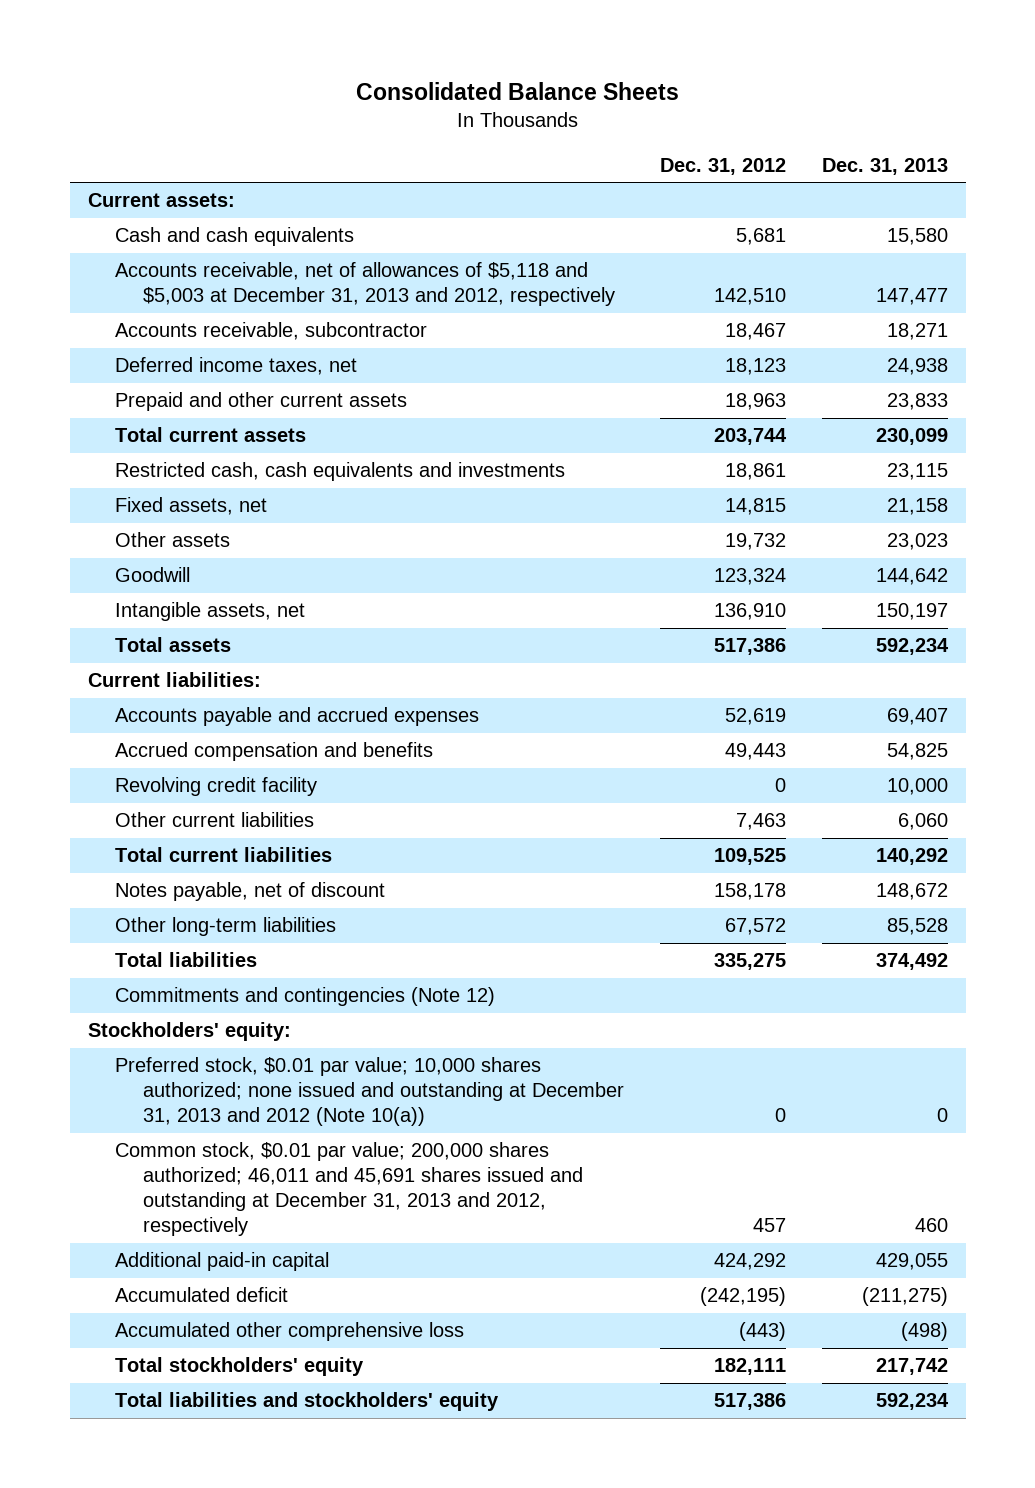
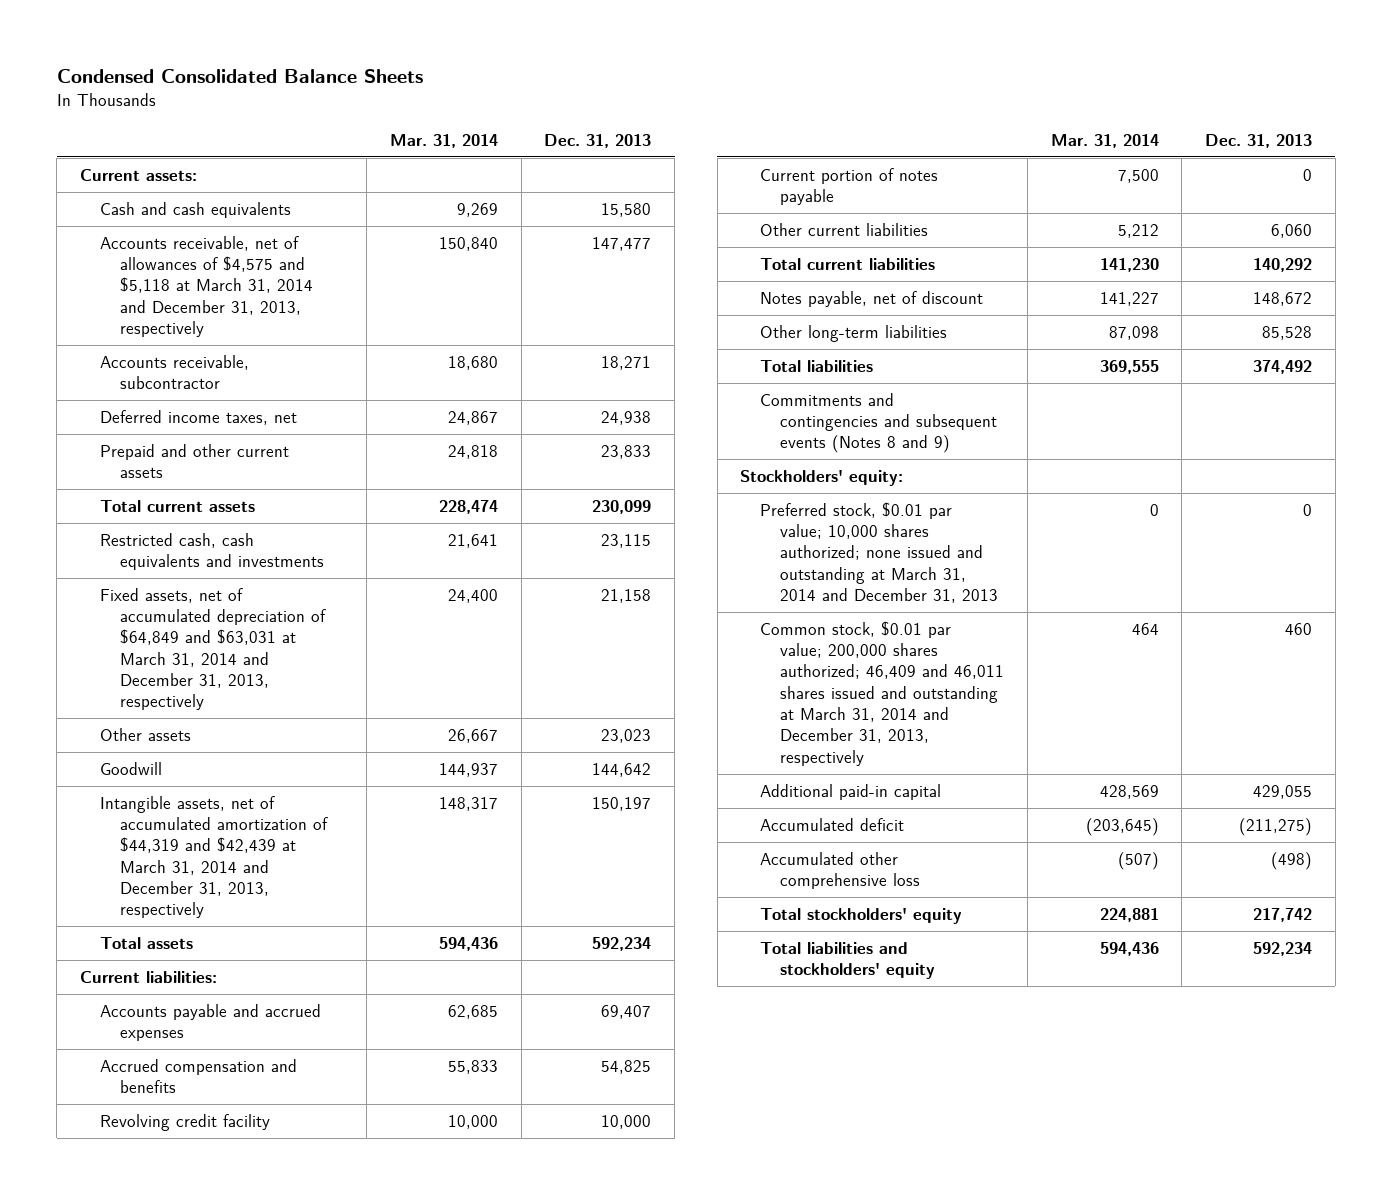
[355,82,679,101] Consolidated Balance Sheets -> [56,68,423,83] Condensed Consolidated Balance Sheets
[659,157,786,175] Dec. 31, 2012 -> none
none -> [390,133,499,148] Mar. 31, 2014
[115,262,615,307] Accounts receivable, net of allowances of $5,118 and $5,003 at December 31, 2013 and 2012, respectively -> [99,235,313,338] Accounts receivable, net of allowances of $4,575 and $5,118 at March 31, 2014 and December 31, 2013, respectively
[115,497,268,516] Fixed assets, net -> [99,587,326,711] Fixed assets, net of accumulated depreciation of $64,849 and $63,031 at March 31, 2014 and December 31, 2013, respectively
[115,602,306,622] Intangible assets, net -> [99,795,328,919] Intangible assets, net of accumulated amortization of $44,319 and $42,439 at March 31, 2014 and December 31, 2013, respectively
none -> [760,167,939,206] Current portion of notes payable
[115,987,496,1007] Commitments and contingencies (Note 12) -> [760,392,998,454] Commitments and contingencies and subsequent events (Notes 8 and 9)
[115,1057,624,1127] Preferred stock, $0.01 par value; 10,000 shares authorized; none issued and outstanding at December 31, 2013 and 2012 (Note 10(a)) -> [760,501,999,604] Preferred stock, $0.01 par value; 10,000 shares authorized; none issued and outstanding at March 31, 2014 and December 31, 2013
[115,1142,583,1237] Common stock, $0.01 par value; 200,000 shares authorized; 46,011 and 45,691 shares issued and outstanding at December 31, 2013 and 2012, respectively -> [760,620,1005,766] Common stock, $0.01 par value; 200,000 shares authorized; 46,409 and 46,011 shares issued and outstanding at March 31, 2014 and December 31, 2013, respectively

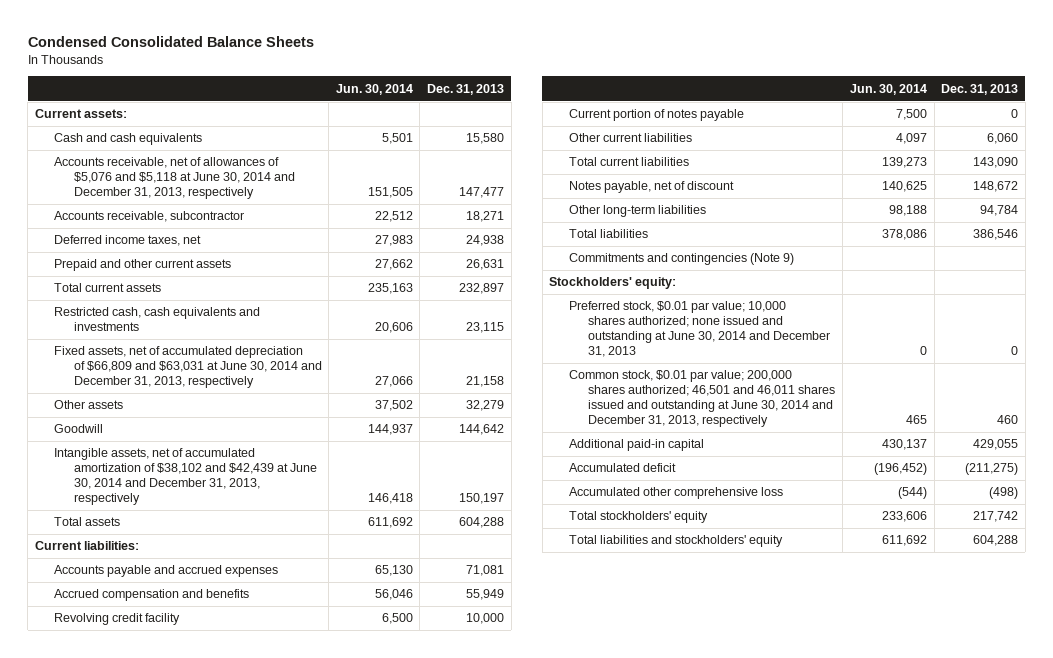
[390,133,499,148] Mar. 31, 2014 -> none
none -> [335,83,413,95] Jun. 30, 2014
[99,235,313,338] Accounts receivable, net of allowances of $4,575 and $5,118 at March 31, 2014 and December 31, 2013, respectively -> [54,157,295,199] Accounts receivable, net of allowances of $5,076 and $5,118 at June 30, 2014 and December 31, 2013, respectively
[601,444,652,459] 23,833 -> [466,259,505,271] 26,631
[592,499,652,514] 230,099 -> [459,283,505,295] 232,897
[99,587,326,711] Fixed assets, net of accumulated depreciation of $64,849 and $63,031 at March 31, 2014 and December 31, 2013, respectively -> [54,346,322,388] Fixed assets, net of accumulated depreciation of $66,809 and $63,031 at June 30, 2014 and December 31, 2013, respectively
[601,728,652,743] 23,023 -> [466,400,505,412] 32,279
[99,795,328,919] Intangible assets, net of accumulated amortization of $44,319 and $42,439 at March 31, 2014 and December 31, 2013, respectively -> [54,448,317,505] Intangible assets, net of accumulated amortization of $38,102 and $42,439 at June 30, 2014 and December 31, 2013, respectively
[592,936,652,951] 592,234 -> [459,517,505,529] 604,288
[601,1004,652,1019] 69,407 -> [466,565,505,577] 71,081
[601,1059,652,1074] 54,825 -> [466,589,505,601] 55,949
[1253,257,1313,272] 140,292 -> [973,157,1019,169] 143,090
[1262,325,1313,340] 85,528 -> [980,205,1019,217] 94,784
[1253,359,1313,374] 374,492 -> [973,229,1019,241] 386,546
[760,392,998,454] Commitments and contingencies and subsequent events (Notes 8 and 9) -> [568,253,794,266] Commitments and contingencies (Note 9)
[760,501,999,604] Preferred stock, $0.01 par value; 10,000 shares authorized; none issued and outstanding at March 31, 2014 and December 31, 2013 -> [568,301,830,357] Preferred stock, $0.01 par value; 10,000 shares authorized; none issued and outstanding at June 30, 2014 and December 31, 2013
[760,620,1005,766] Common stock, $0.01 par value; 200,000 shares authorized; 46,409 and 46,011 shares issued and outstanding at March 31, 2014 and December 31, 2013, respectively -> [568,370,835,427] Common stock, $0.01 par value; 200,000 shares authorized; 46,501 and 46,011 shares issued and outstanding at June 30, 2014 and December 31, 2013, respectively
[1253,941,1313,956] 592,234 -> [973,535,1019,547] 604,288

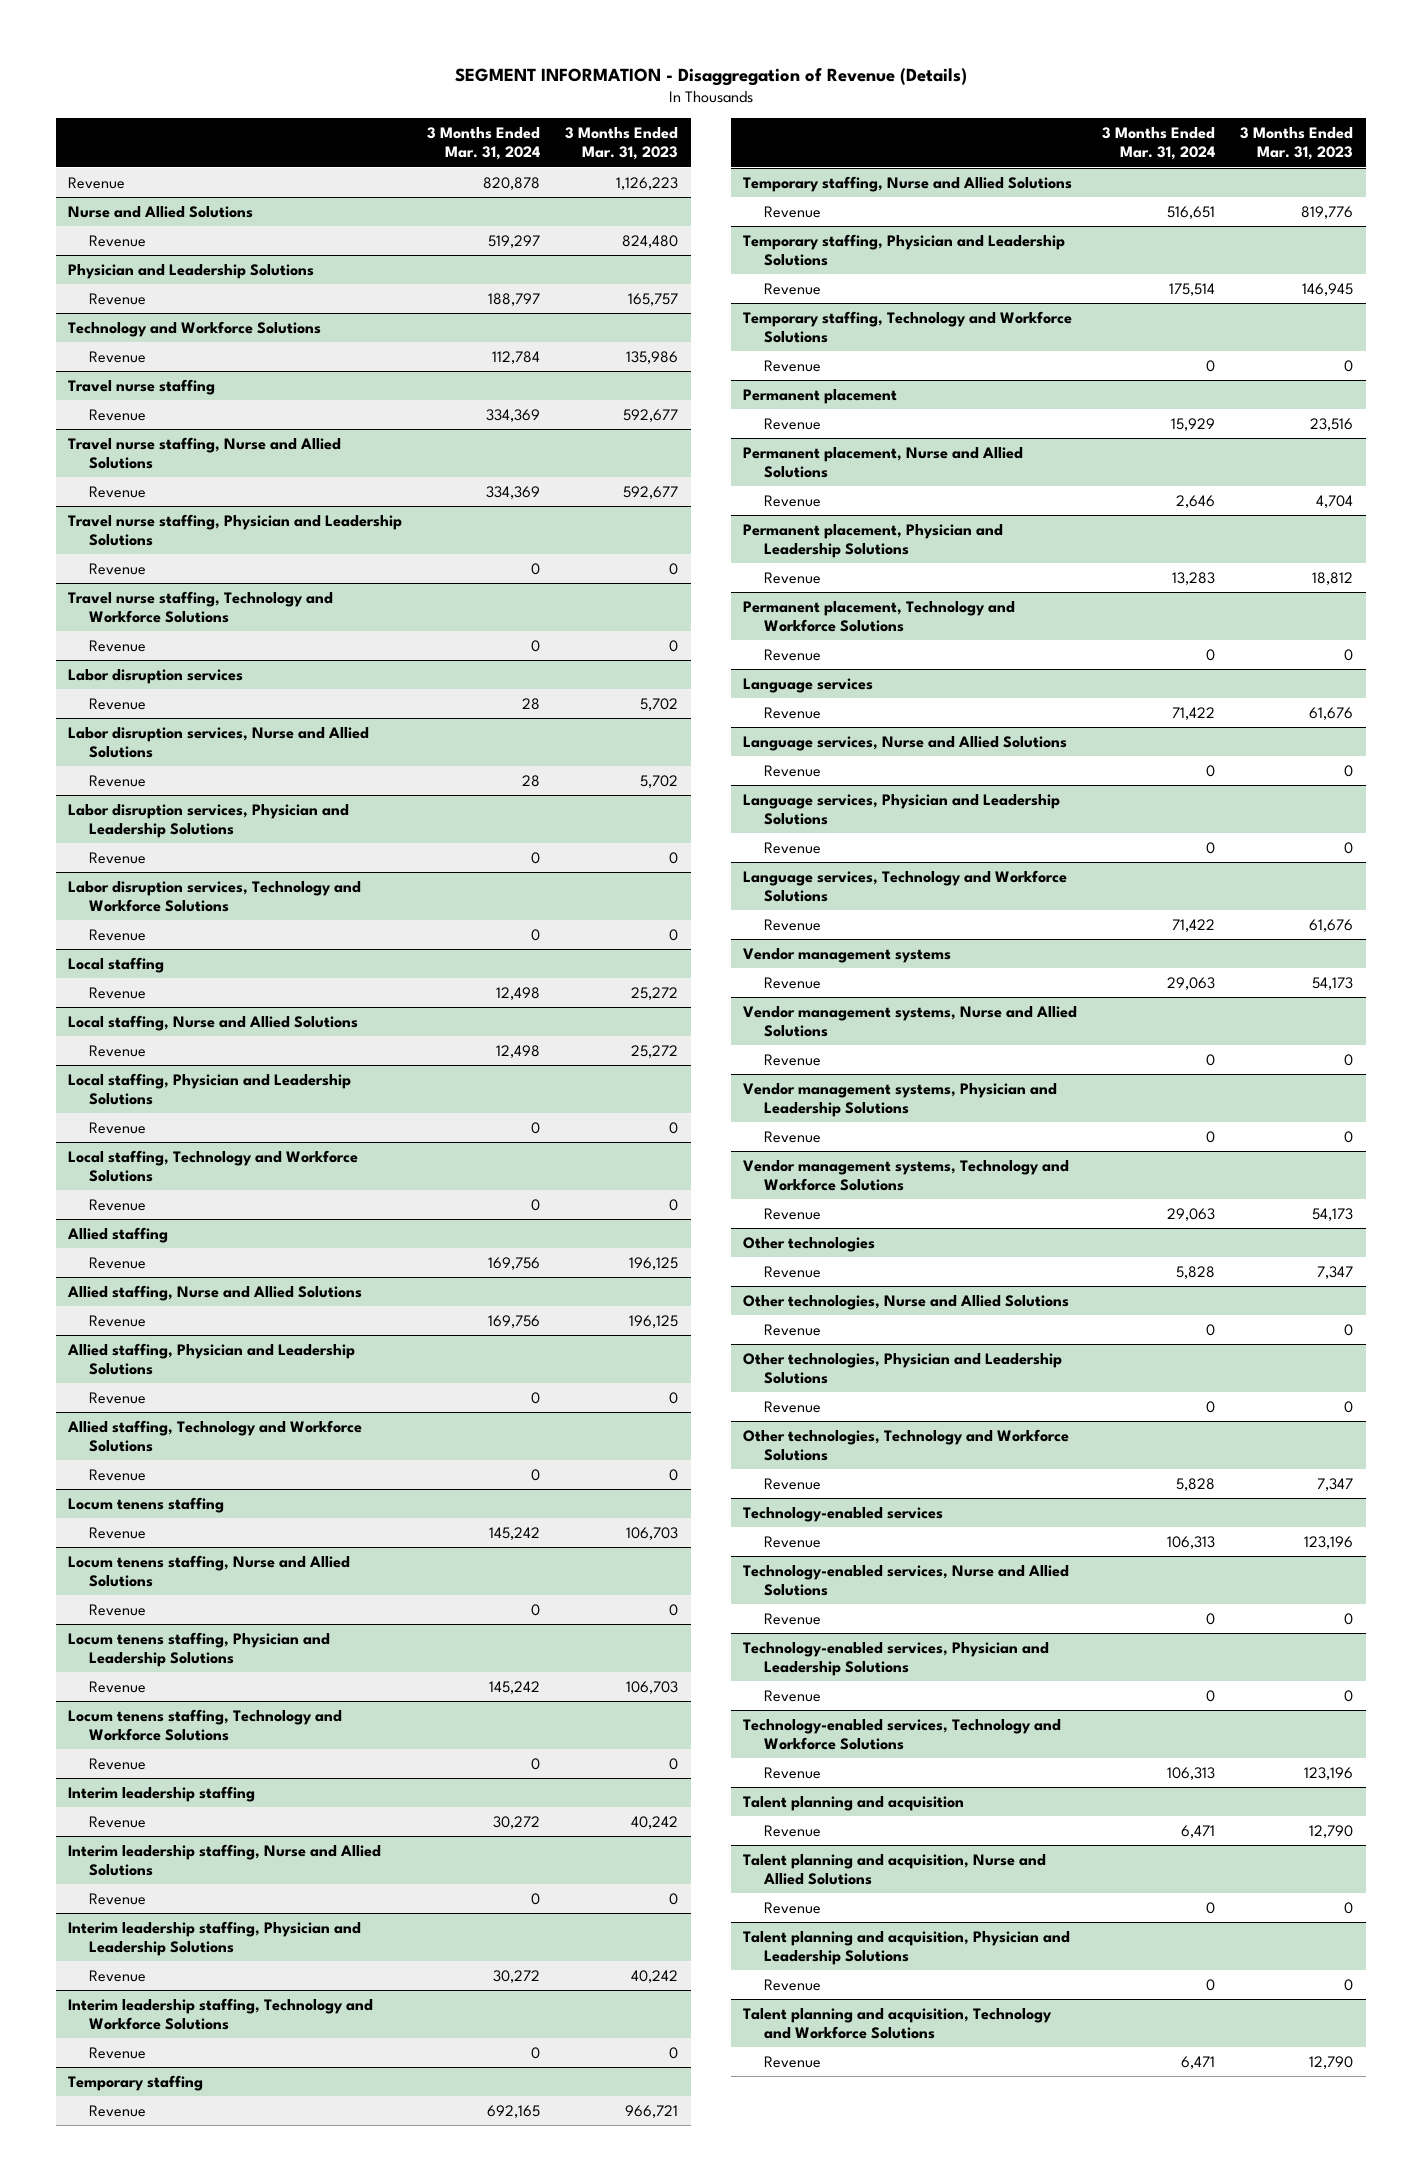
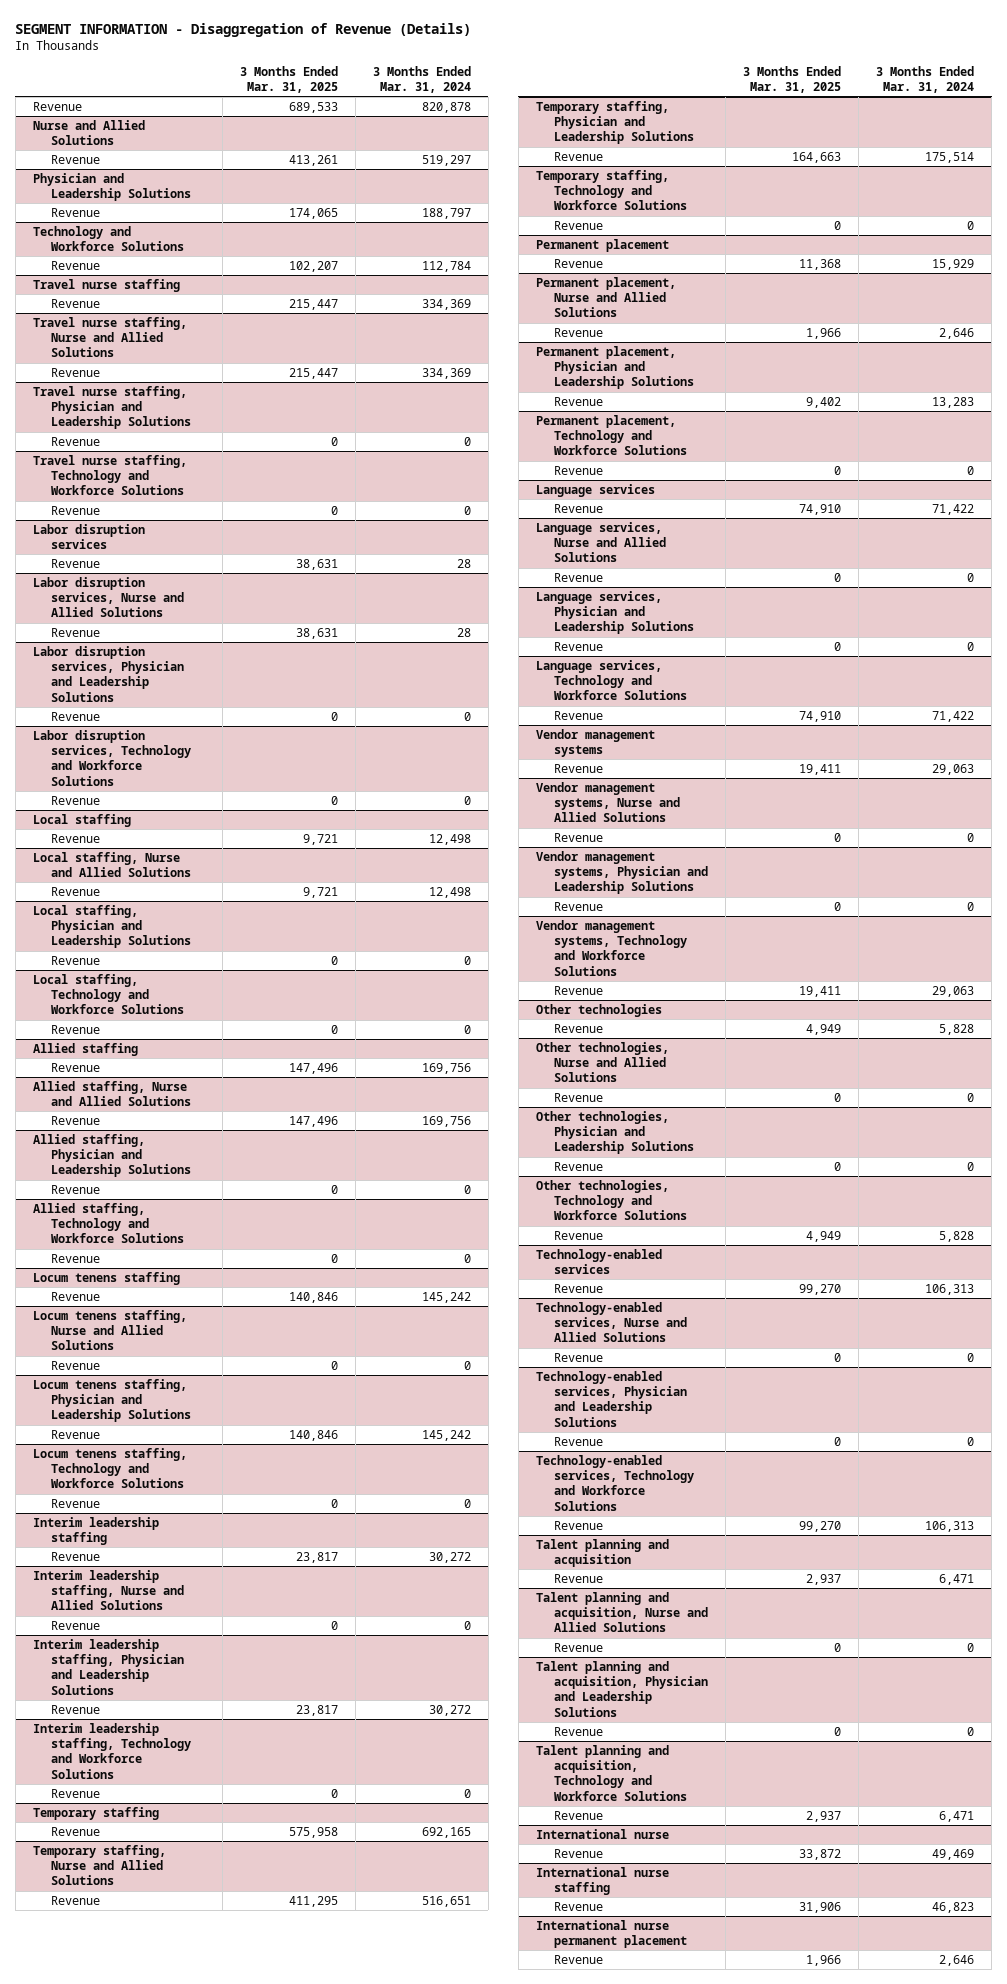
[565,127,679,161] 3 Months Ended Mar. 31, 2023 -> none
none -> [239,65,338,94] 3 Months Ended Mar. 31, 2025
none -> [536,1828,670,1839] International nurse
none -> [554,1848,604,1858] Revenue
none -> [536,1866,670,1896] International nurse staffing
none -> [554,1901,604,1911] Revenue
none -> [536,1919,688,1949] International nurse permanent placement
none -> [554,1954,604,1964] Revenue

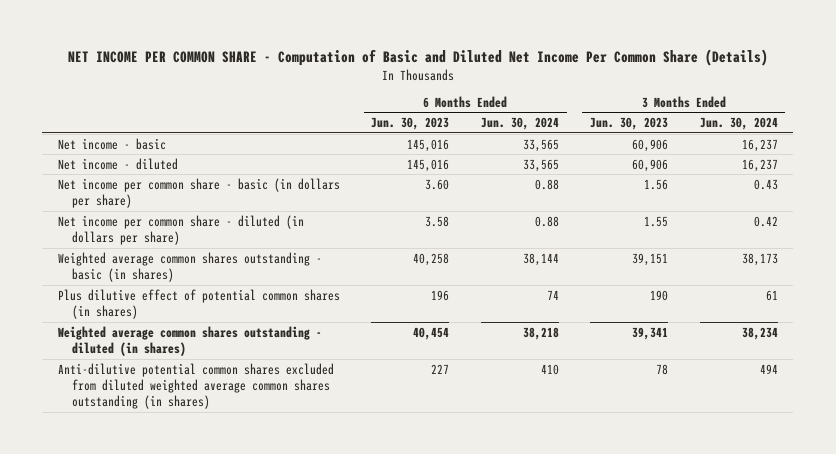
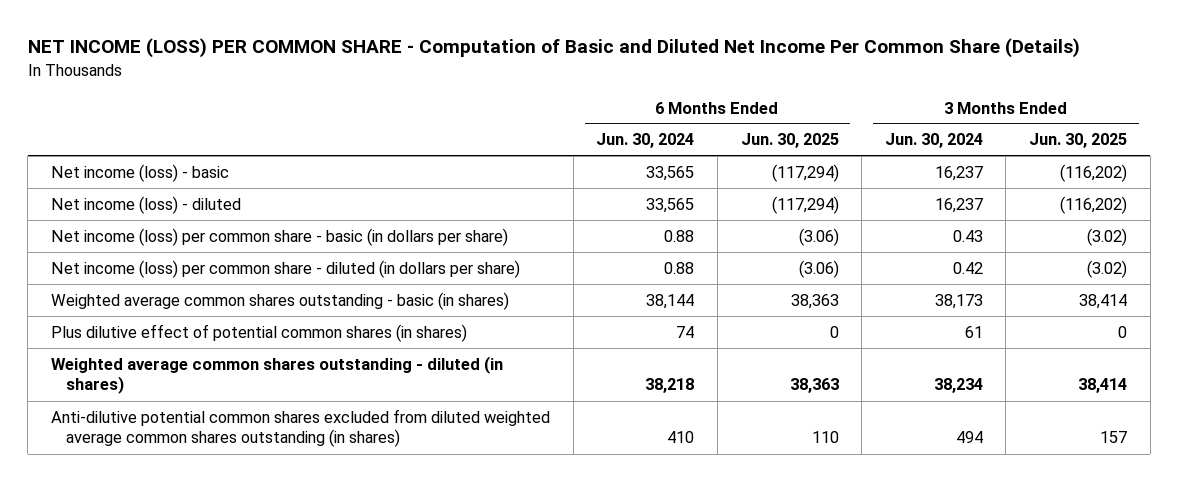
[67,49,768,67] NET INCOME PER COMMON SHARE - Computation of Basic and Diluted Net Income Per Common Share (Details) -> [27,38,1080,59] NET INCOME (LOSS) PER COMMON SHARE - Computation of Basic and Diluted Net Income Per Common Share (Details)
[371,117,450,131] Jun. 30, 2023 -> none
[590,117,669,131] Jun. 30, 2023 -> none
none -> [740,133,839,149] Jun. 30, 2025
none -> [1029,133,1128,149] Jun. 30, 2025
[58,137,167,150] Net income - basic -> [51,163,230,182] Net income (loss) - basic
[58,157,179,170] Net income - diluted -> [51,195,242,214] Net income (loss) - diluted
[58,177,341,208] Net income per common share - basic (in dollars per share) -> [51,227,509,246] Net income (loss) per common share - basic (in dollars per share)
[58,214,305,245] Net income per common share - diluted (in dollars per share) -> [51,259,521,278] Net income (loss) per common share - diluted (in dollars per share)

